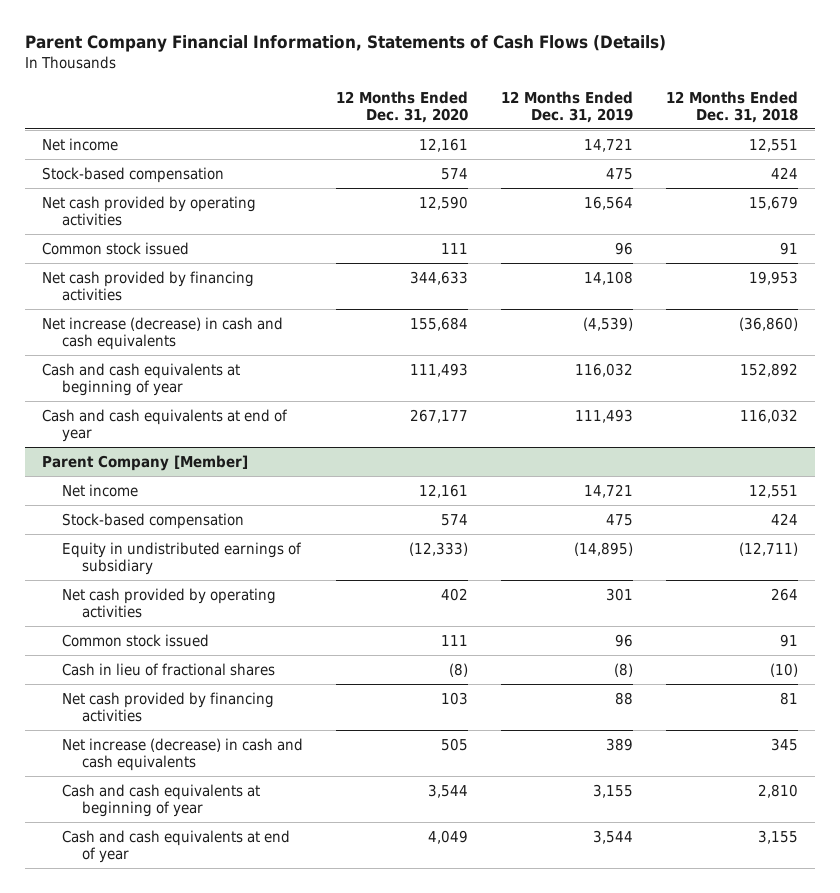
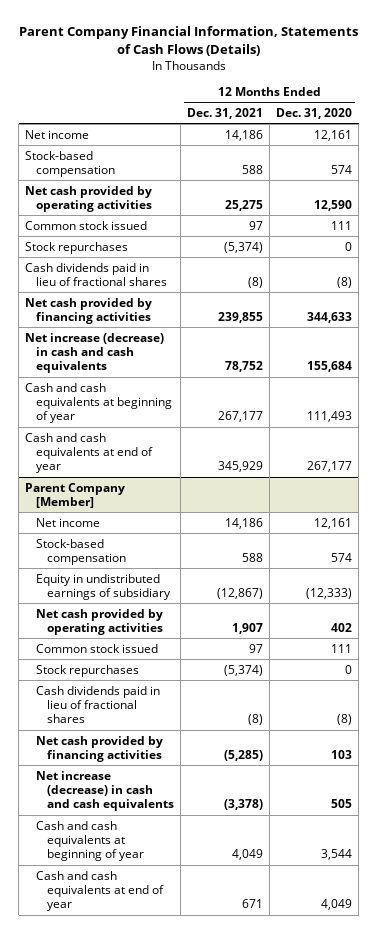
[500,90,633,124] 12 Months Ended Dec. 31, 2019 -> none
[666,90,799,124] 12 Months Ended Dec. 31, 2018 -> none
none -> [187,107,264,119] Dec. 31, 2021
none -> [25,241,129,254] Stock repurchases
none -> [25,262,168,286] Cash dividends paid in lieu of fractional shares
none -> [36,664,140,677] Stock repurchases
[61,662,275,676] Cash in lieu of fractional shares -> [36,685,161,724] Cash dividends paid in lieu of fractional shares

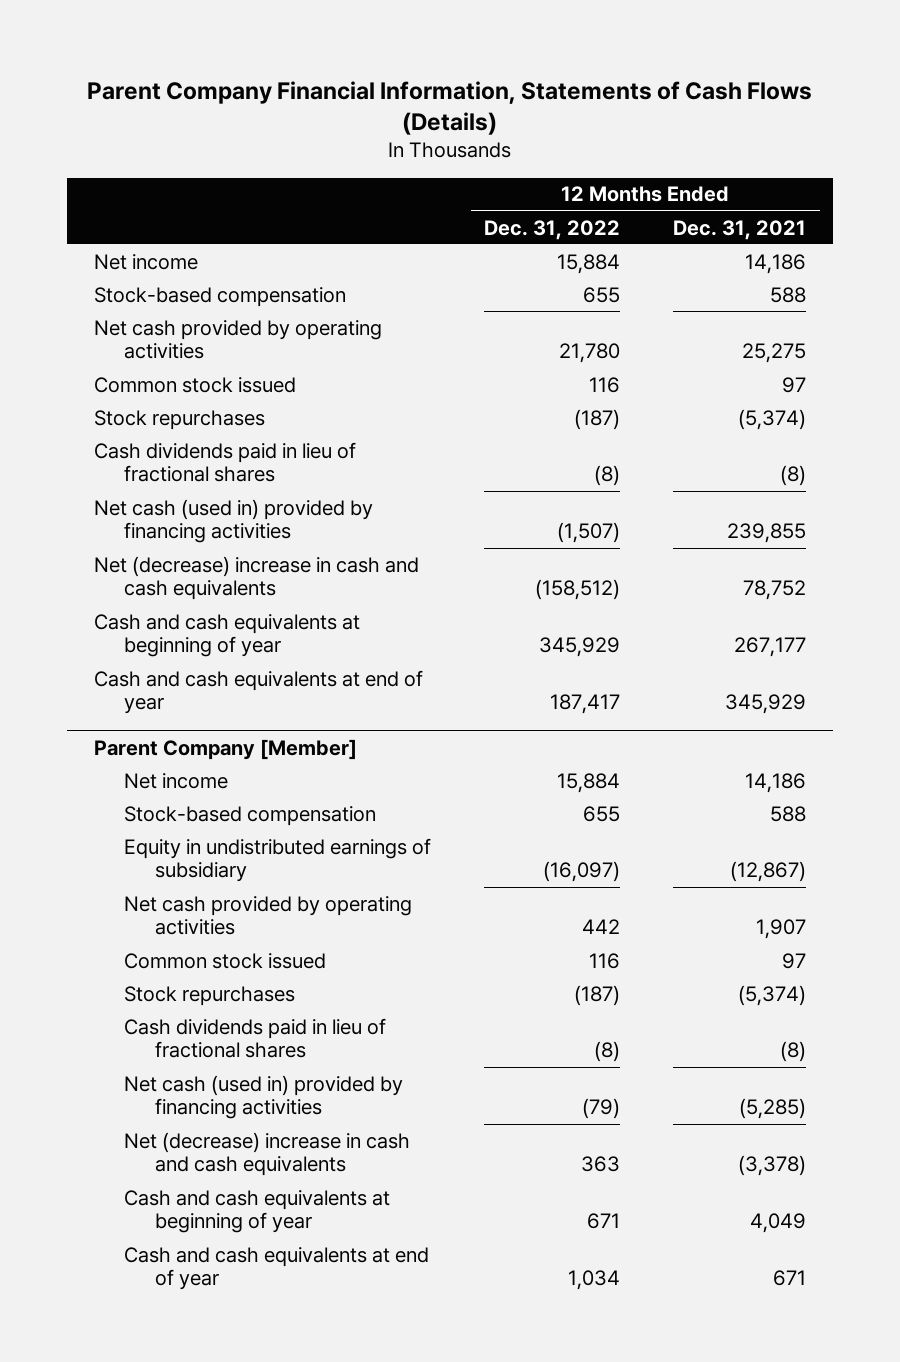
[276,107,353,119] Dec. 31, 2020 -> none
none -> [484,219,621,240] Dec. 31, 2022
[25,297,153,324] Net cash provided by financing activities -> [93,498,373,544] Net cash (used in) provided by financing activities
[25,332,165,374] Net increase (decrease) in cash and cash equivalents -> [93,555,419,601] Net (decrease) increase in cash and cash equivalents
[36,735,164,762] Net cash provided by financing activities -> [124,1074,404,1120] Net cash (used in) provided by financing activities
[36,770,175,812] Net increase (decrease) in cash and cash equivalents -> [124,1131,411,1177] Net (decrease) increase in cash and cash equivalents

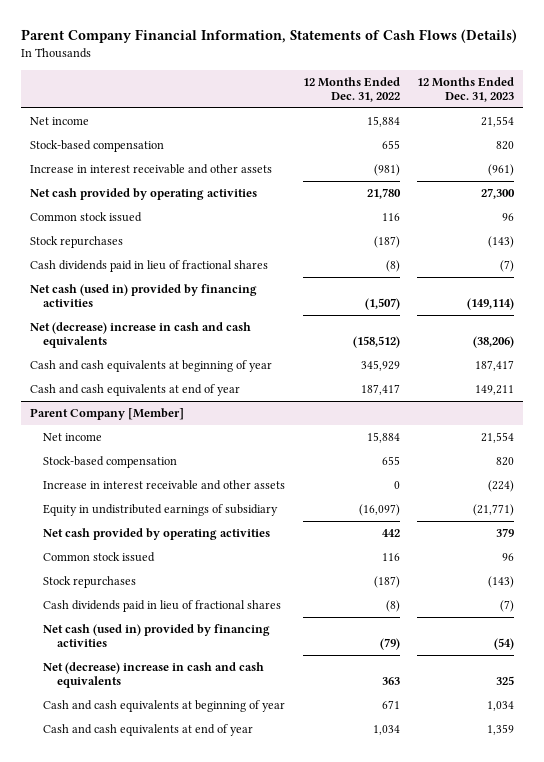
[673,219,807,240] Dec. 31, 2021 -> none
none -> [417,76,515,102] 12 Months Ended Dec. 31, 2023
none -> [29,163,272,174] Increase in interest receivable and other assets
none -> [43,479,286,490] Increase in interest receivable and other assets

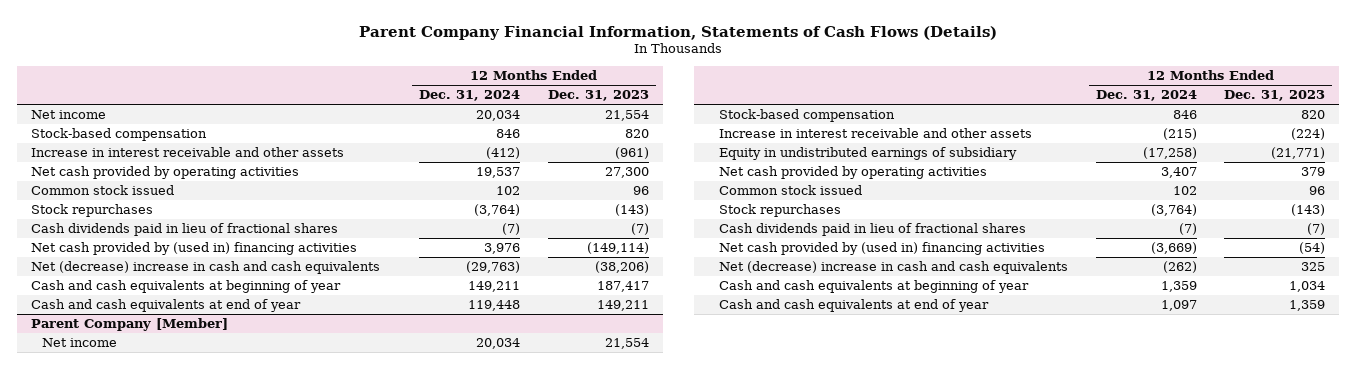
[302,76,400,102] 12 Months Ended Dec. 31, 2022 -> none
none -> [419,90,521,102] Dec. 31, 2024
[29,283,257,308] Net cash (used in) provided by financing activities -> [31,242,358,256] Net cash provided by (used in) financing activities
[43,623,271,648] Net cash (used in) provided by financing activities -> [719,242,1046,256] Net cash provided by (used in) financing activities

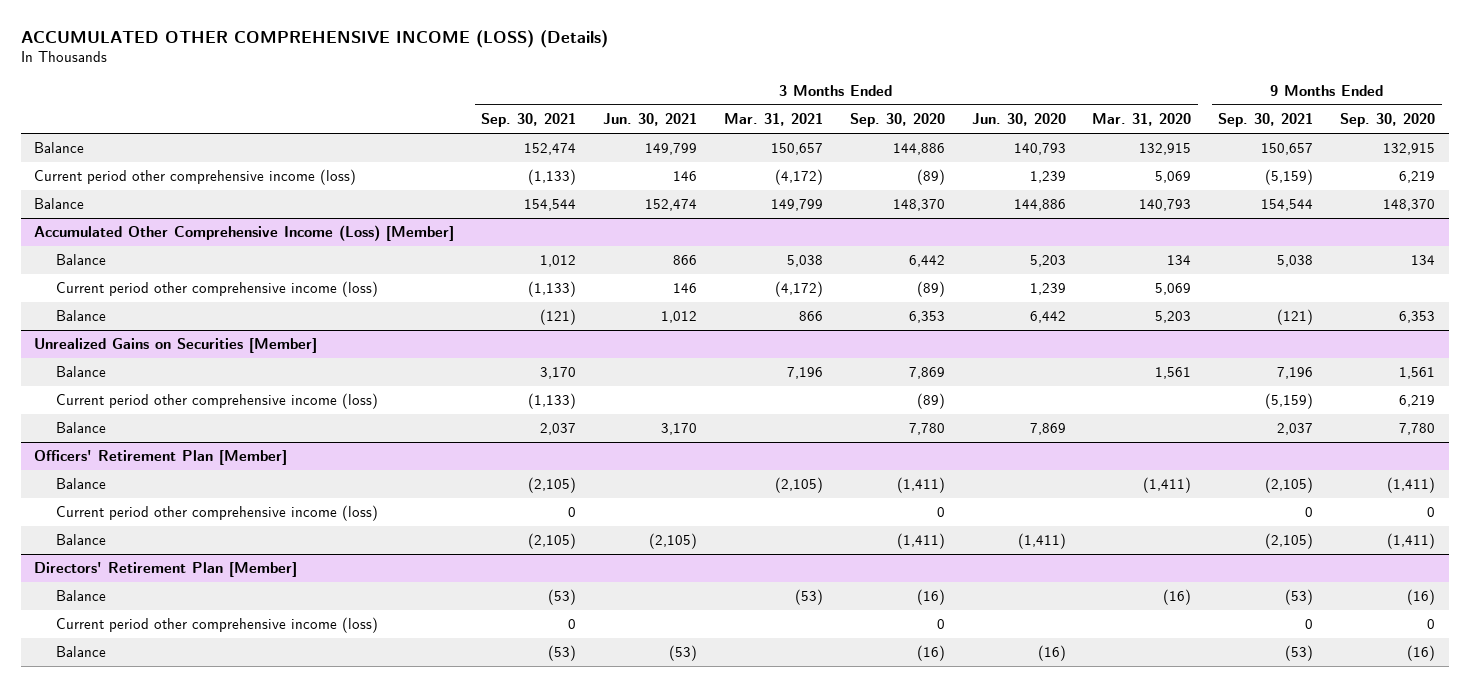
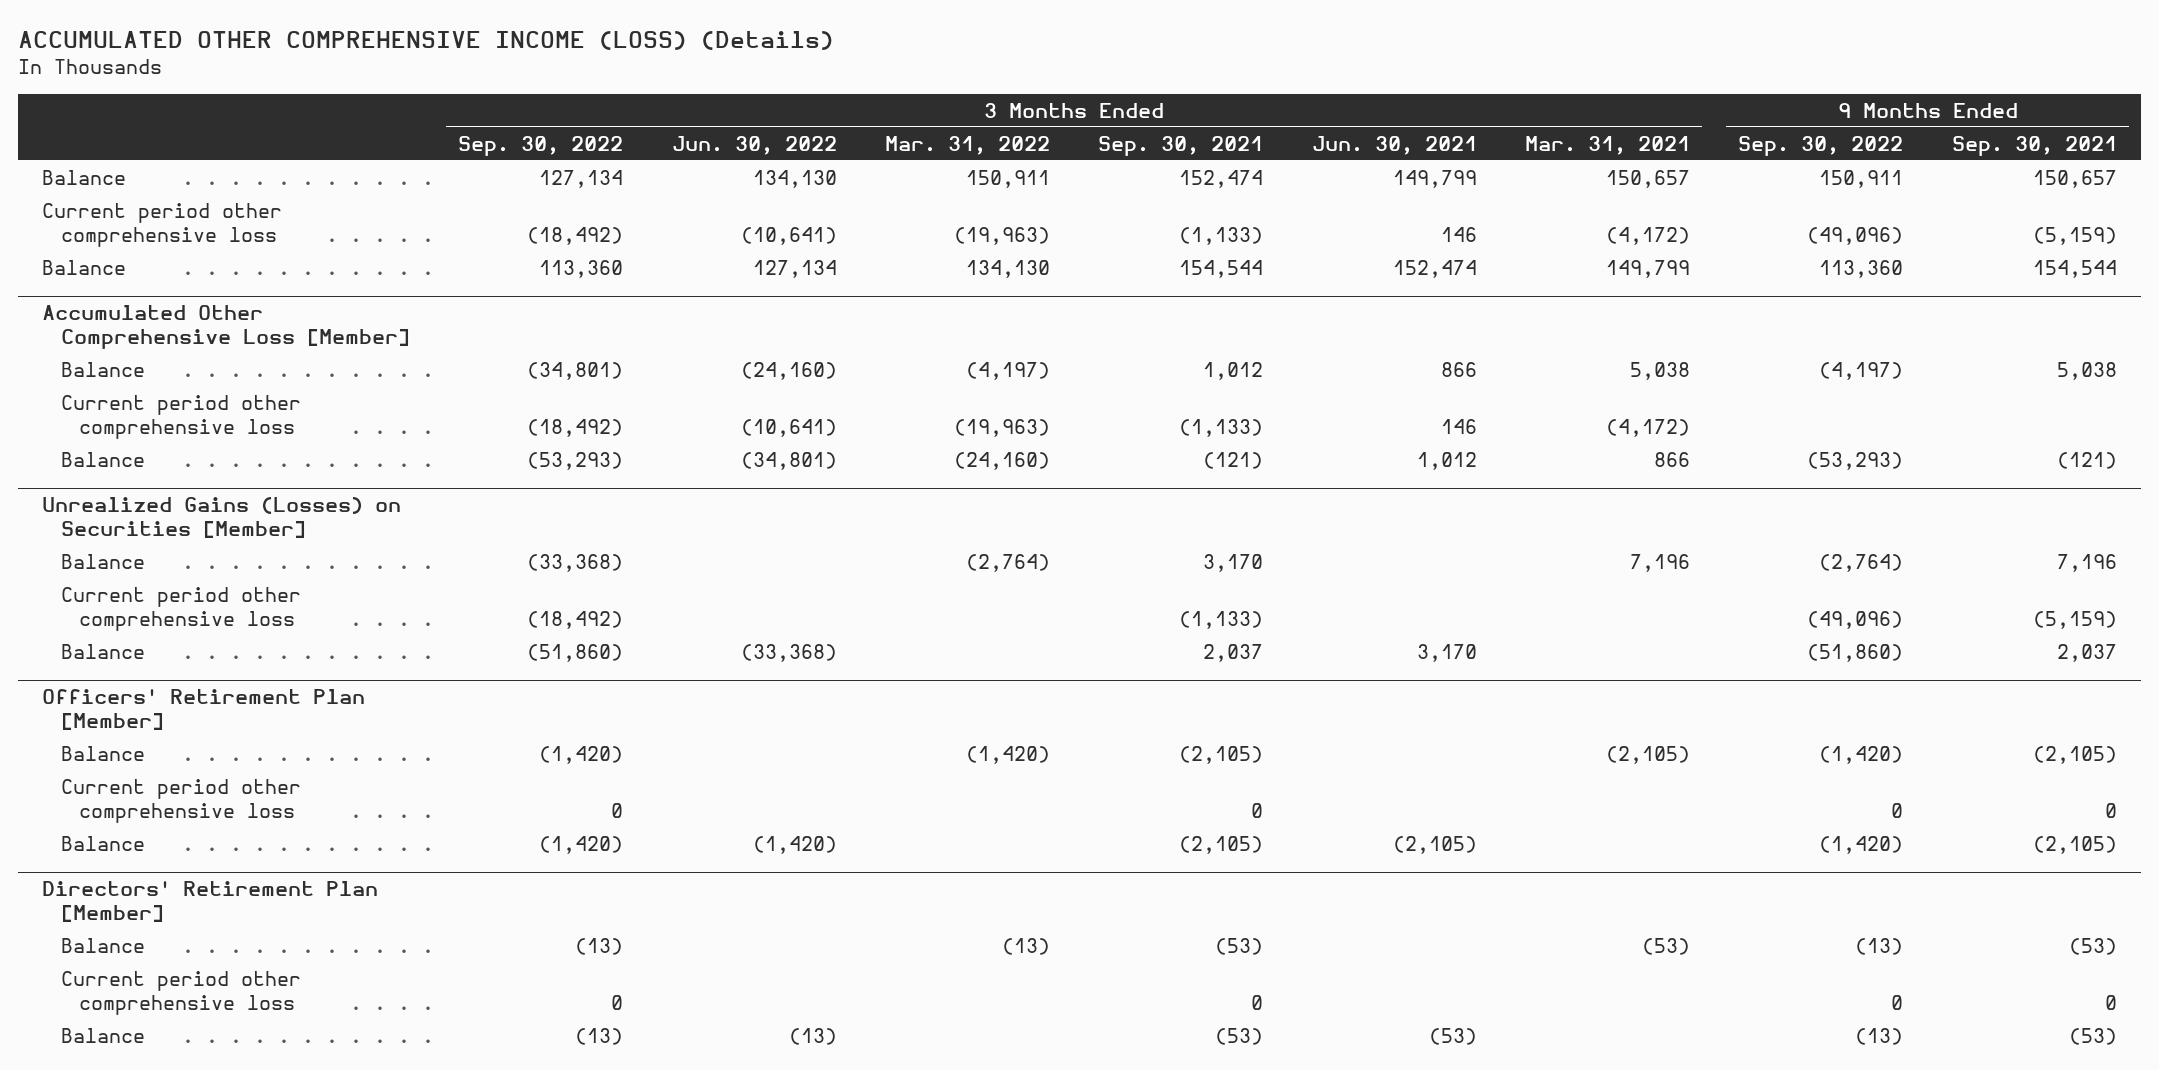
[849,112,945,127] Sep. 30, 2020 -> none
[971,112,1066,126] Jun. 30, 2020 -> none
[1092,112,1192,126] Mar. 31, 2020 -> none
[1340,112,1436,127] Sep. 30, 2020 -> none
none -> [458,135,624,156] Sep. 30, 2022
none -> [671,135,837,155] Jun. 30, 2022
none -> [884,135,1050,155] Mar. 31, 2022
none -> [1738,135,1904,156] Sep. 30, 2022
[34,169,357,186] Current period other comprehensive income (loss) -> [42,202,283,247] Current period other comprehensive loss
[34,225,455,242] Accumulated Other Comprehensive Income (Loss) [Member] -> [42,304,410,349] Accumulated Other Comprehensive Loss [Member]
[56,281,379,298] Current period other comprehensive income (loss) -> [60,394,301,439] Current period other comprehensive loss
[34,338,318,354] Unrealized Gains on Securities [Member] -> [42,496,402,538] Unrealized Gains (Losses) on Securities [Member]
[56,393,379,410] Current period other comprehensive income (loss) -> [60,586,301,631] Current period other comprehensive loss
[56,505,379,522] Current period other comprehensive income (loss) -> [60,778,301,823] Current period other comprehensive loss
[56,617,379,634] Current period other comprehensive income (loss) -> [60,970,301,1015] Current period other comprehensive loss

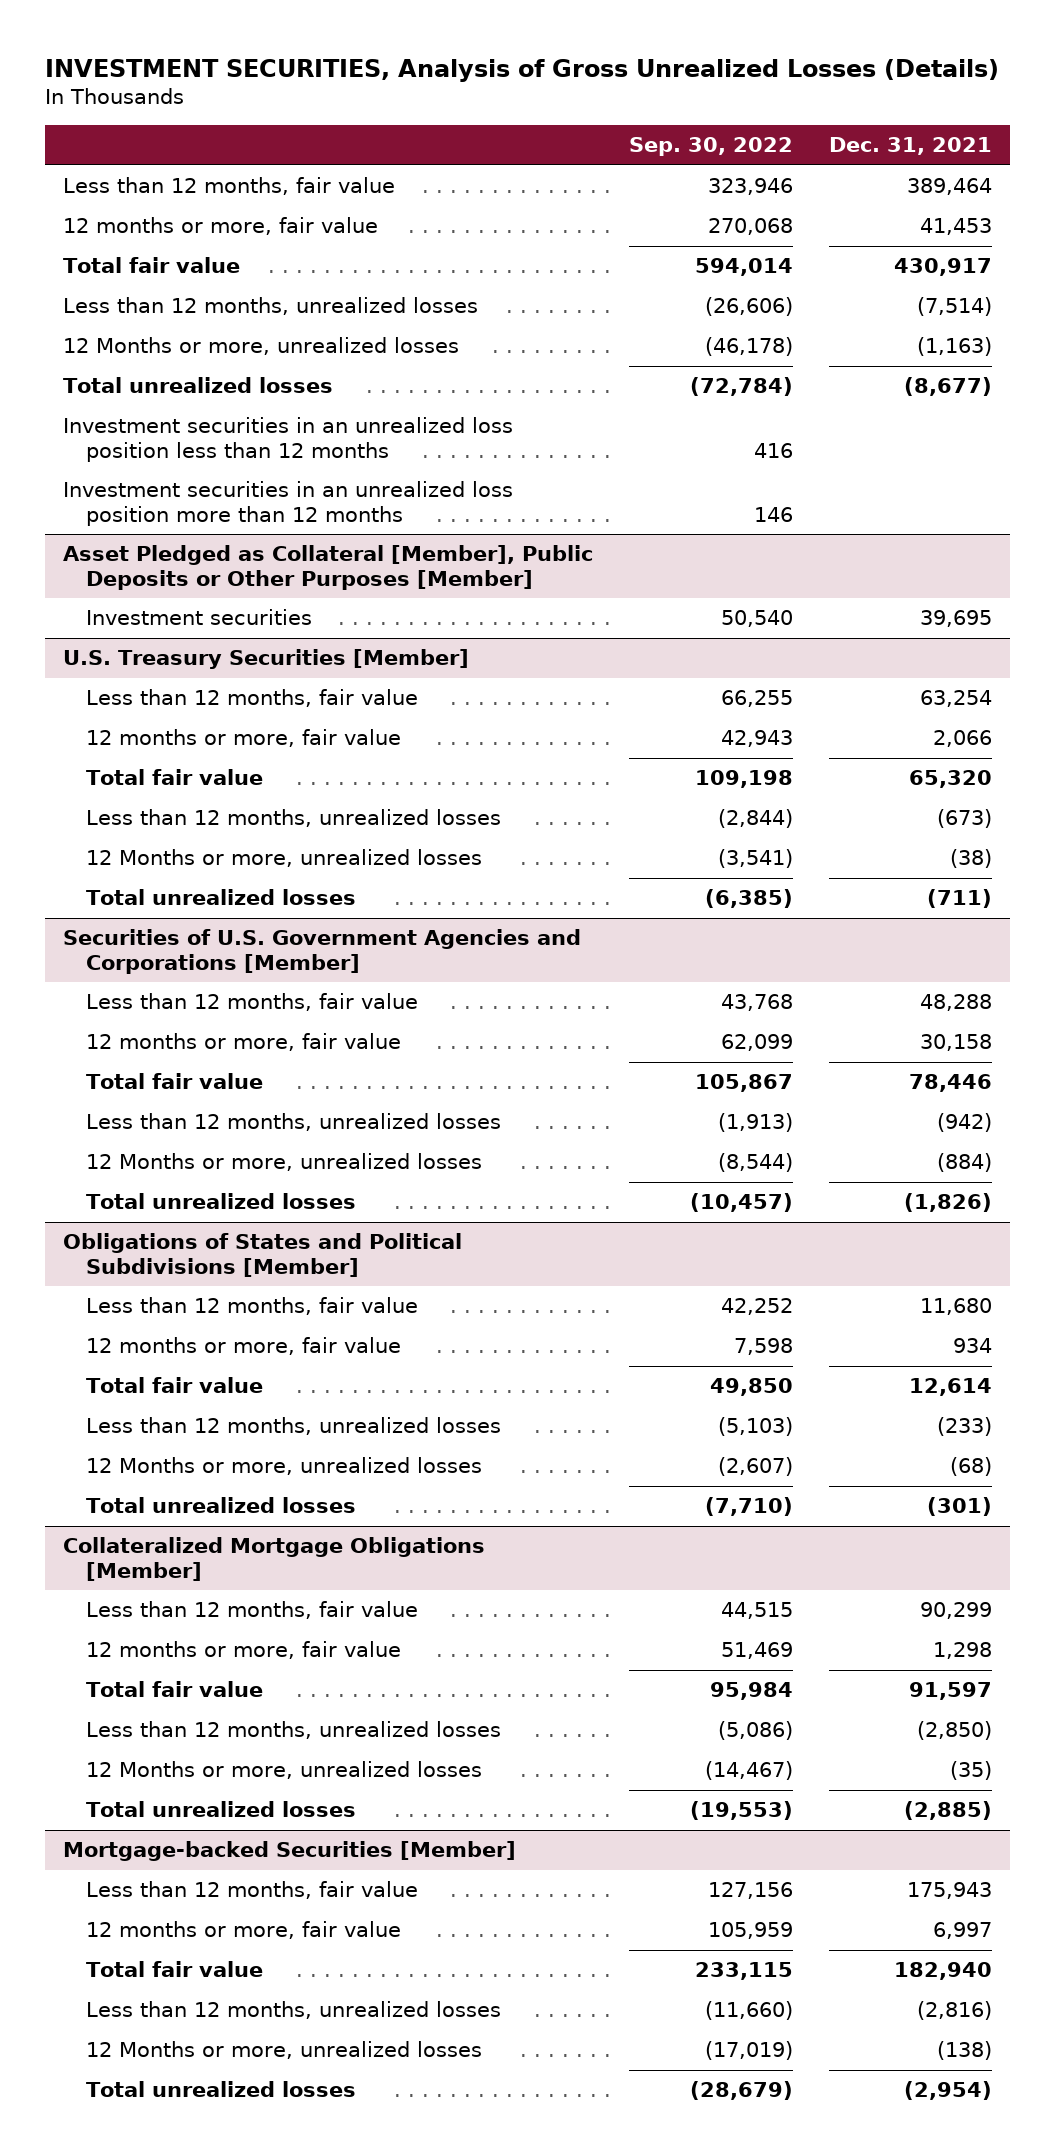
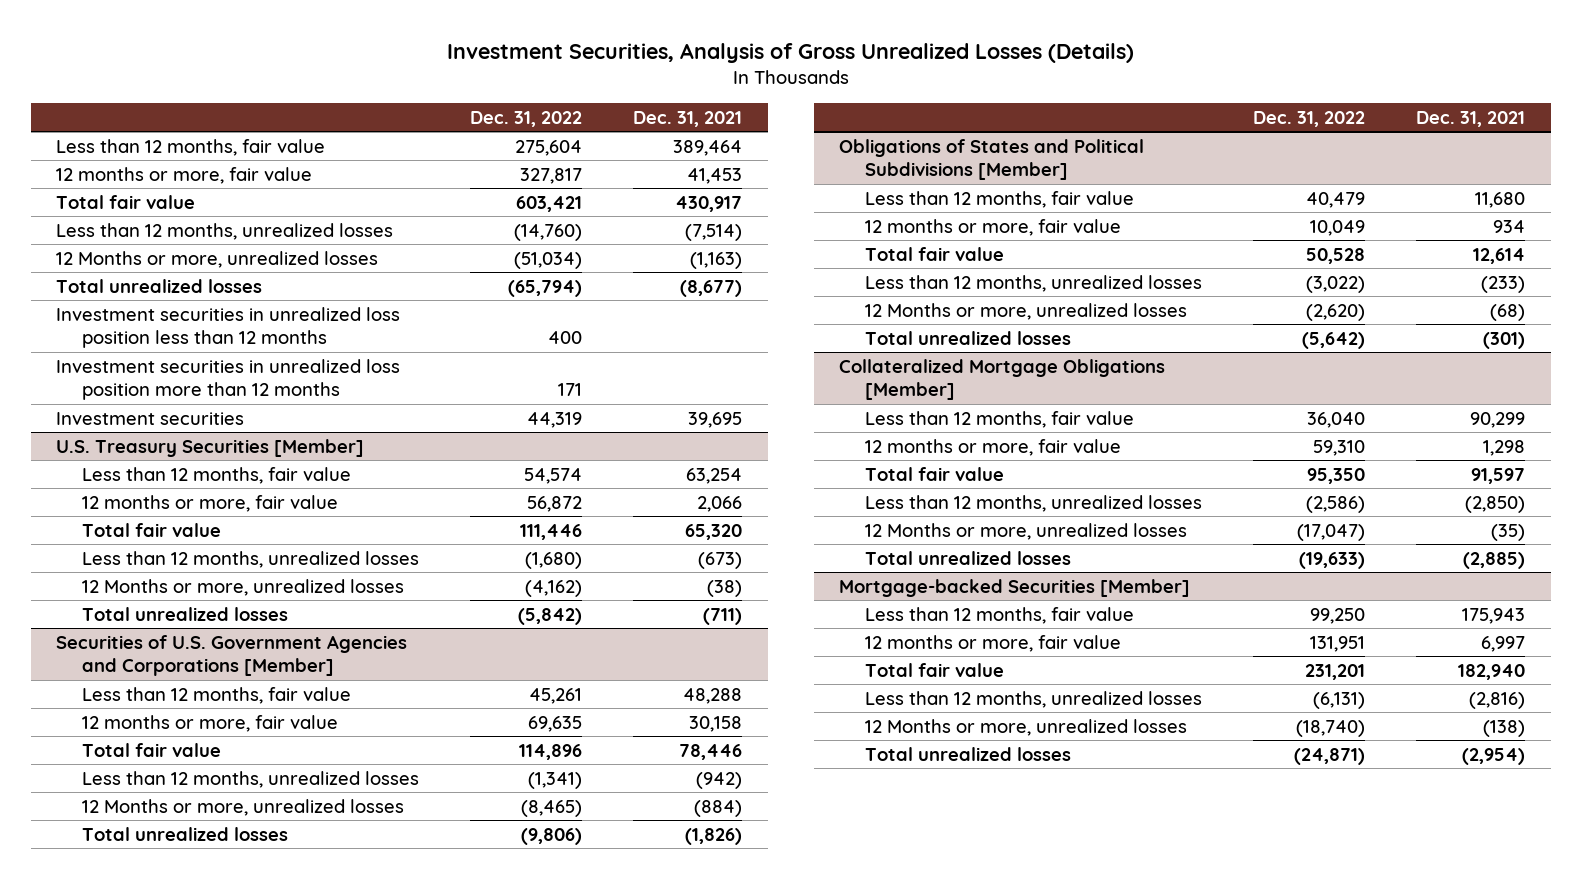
[45,58,1000,82] INVESTMENT SECURITIES, Analysis of Gross Unrealized Losses (Details) -> [446,43,1134,64] Investment Securities, Analysis of Gross Unrealized Losses (Details)
[628,137,793,157] Sep. 30, 2022 -> none
none -> [470,110,583,127] Dec. 31, 2022
[62,545,593,590] Asset Pledged as Collateral [Member], Public Deposits or Other Purposes [Member] -> none
[62,417,513,462] Investment securities in an unrealized loss position less than 12 months -> [56,306,401,349] Investment securities in unrealized loss position less than 12 months
[62,481,513,526] Investment securities in an unrealized loss position more than 12 months -> [56,358,401,401] Investment securities in unrealized loss position more than 12 months

